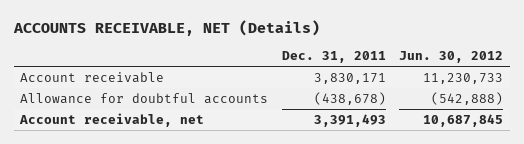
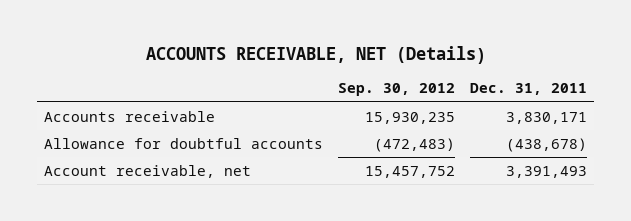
[399,51,504,64] Jun. 30, 2012 -> none
none -> [338,83,456,97] Sep. 30, 2012
[20,71,165,83] Account receivable -> [44,110,216,122] Accounts receivable

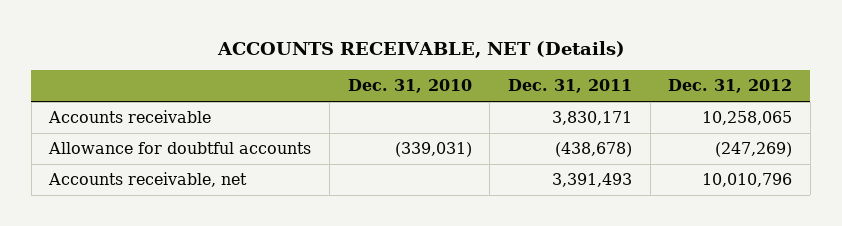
[338,83,456,97] Sep. 30, 2012 -> none
none -> [347,79,472,94] Dec. 31, 2010
none -> [668,79,793,94] Dec. 31, 2012
[44,164,252,178] Account receivable, net -> [48,172,248,188] Accounts receivable, net

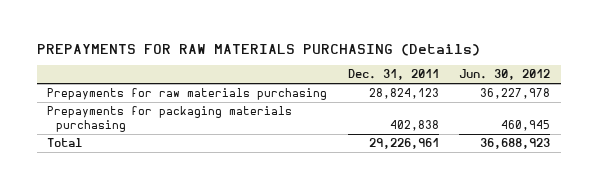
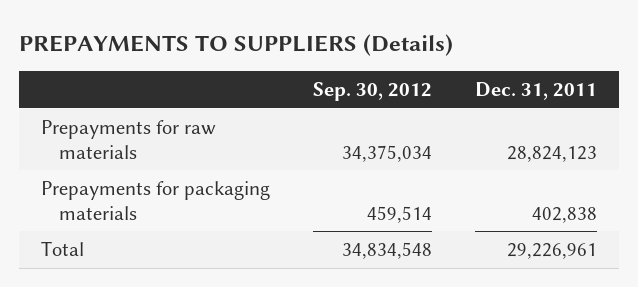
[36,44,480,57] PREPAYMENTS FOR RAW MATERIALS PURCHASING (Details) -> [18,33,453,56] PREPAYMENTS TO SUPPLIERS (Details)
[459,69,551,81] Jun. 30, 2012 -> none
none -> [312,82,432,102] Sep. 30, 2012
[47,88,328,101] Prepayments for raw materials purchasing -> [40,119,216,159] Prepayments for raw materials
[47,106,293,133] Prepayments for packaging materials purchasing -> [40,180,270,220] Prepayments for packaging materials

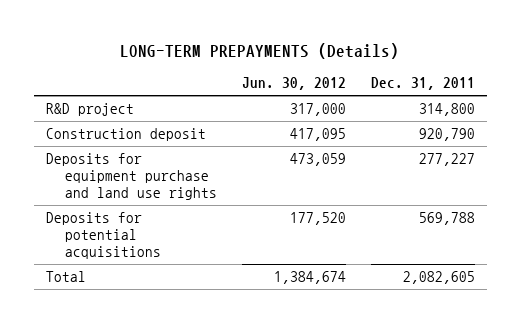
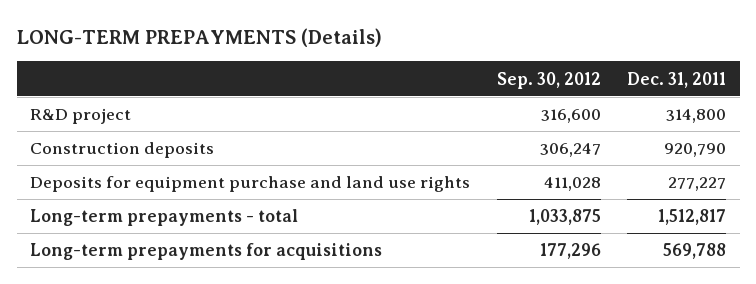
[242,77,347,91] Jun. 30, 2012 -> none
none -> [496,71,601,89] Sep. 30, 2012
[45,128,206,142] Construction deposit -> [29,142,214,159] Construction deposits
[45,271,86,283] Total -> none
none -> [29,209,298,227] Long-term prepayments - total
[45,212,162,259] Deposits for potential acquisitions -> [29,243,382,261] Long-term prepayments for acquisitions

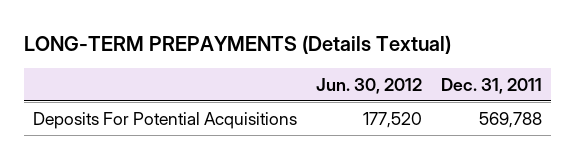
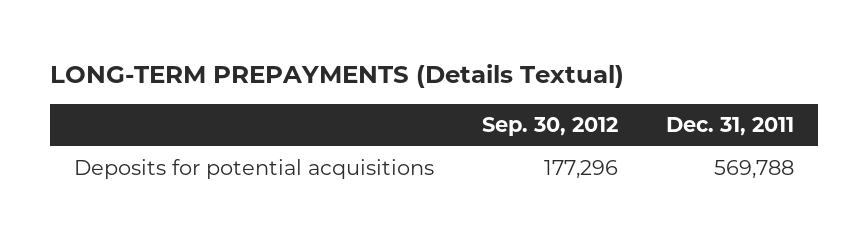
[316,77,423,94] Jun. 30, 2012 -> none
none -> [482,117,619,137] Sep. 30, 2012
[33,111,298,129] Deposits For Potential Acquisitions -> [74,159,435,180] Deposits for potential acquisitions

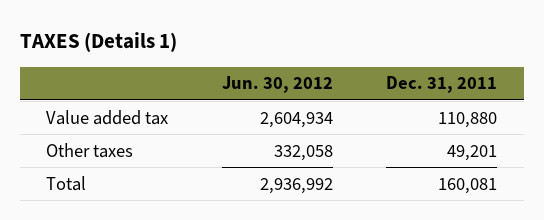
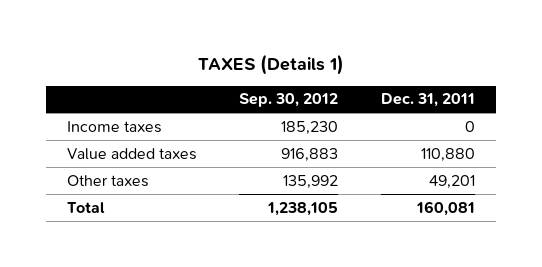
[221,76,333,94] Jun. 30, 2012 -> none
none -> [239,93,339,108] Sep. 30, 2012
none -> [66,120,162,133] Income taxes
[46,109,169,125] Value added tax -> [66,147,197,160] Value added taxes

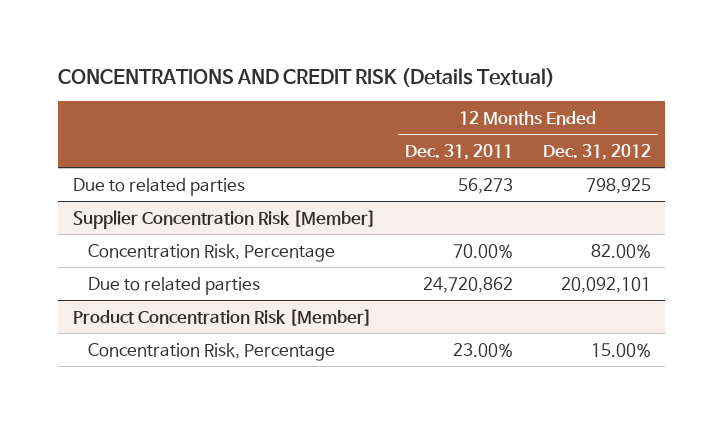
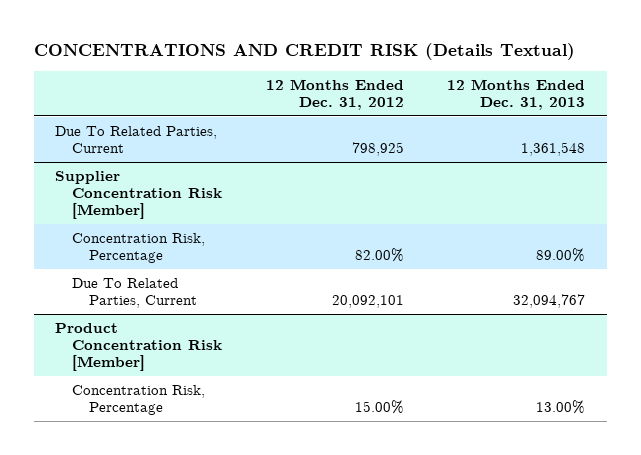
[405,143,514,160] Dec. 31, 2011 -> none
none -> [447,78,586,110] 12 Months Ended Dec. 31, 2013
[72,177,245,196] Due to related parties -> [55,125,218,153] Due To Related Parties, Current
[87,276,260,295] Due to related parties -> [72,277,198,308] Due To Related Parties, Current

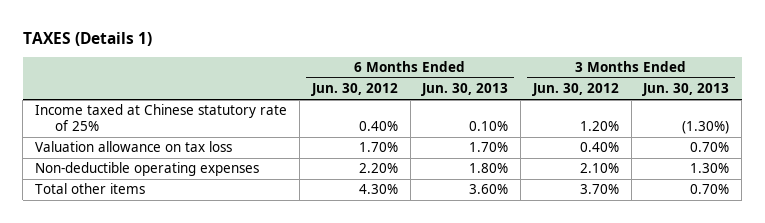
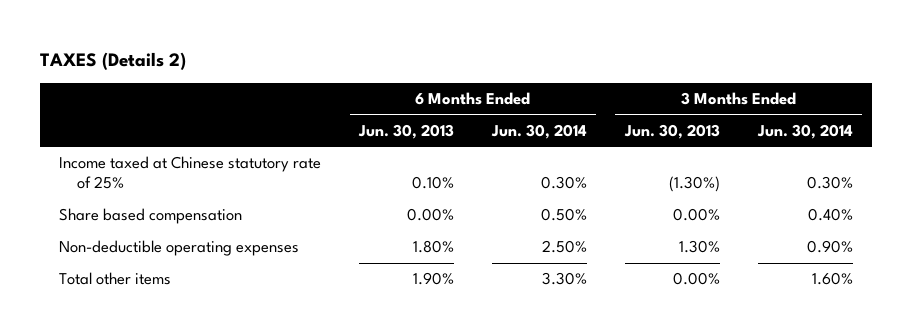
[22,31,152,46] TAXES (Details 1) -> [40,52,187,71] TAXES (Details 2)
[310,83,398,97] Jun. 30, 2012 -> none
[531,83,619,97] Jun. 30, 2012 -> none
none -> [491,123,588,139] Jun. 30, 2014
none -> [756,123,853,139] Jun. 30, 2014
[35,141,233,153] Valuation allowance on tax loss -> none
none -> [59,208,243,225] Share based compensation
[469,184,509,195] 3.60% -> [413,272,455,286] 1.90%
[690,184,730,195] 0.70% -> [672,272,720,286] 0.00%

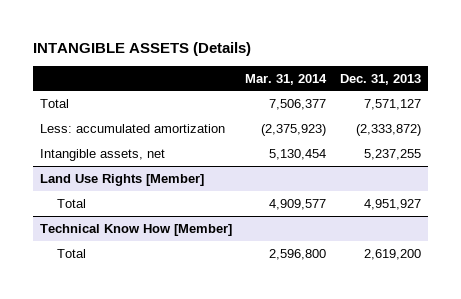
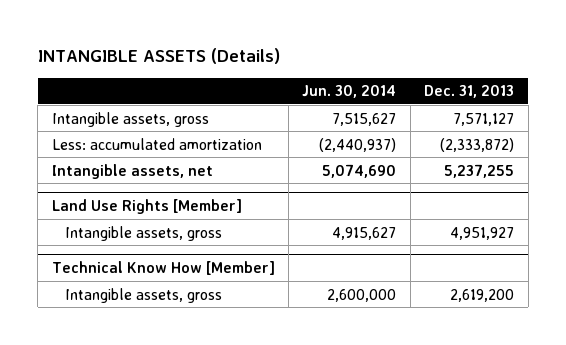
[245,73,328,85] Mar. 31, 2014 -> none
none -> [302,85,397,99] Jun. 30, 2014
[39,98,69,108] Total -> [51,111,209,127] Intangible assets, gross
[57,198,87,208] Total -> [64,225,222,241] Intangible assets, gross
[57,248,87,258] Total -> [64,287,222,303] Intangible assets, gross

